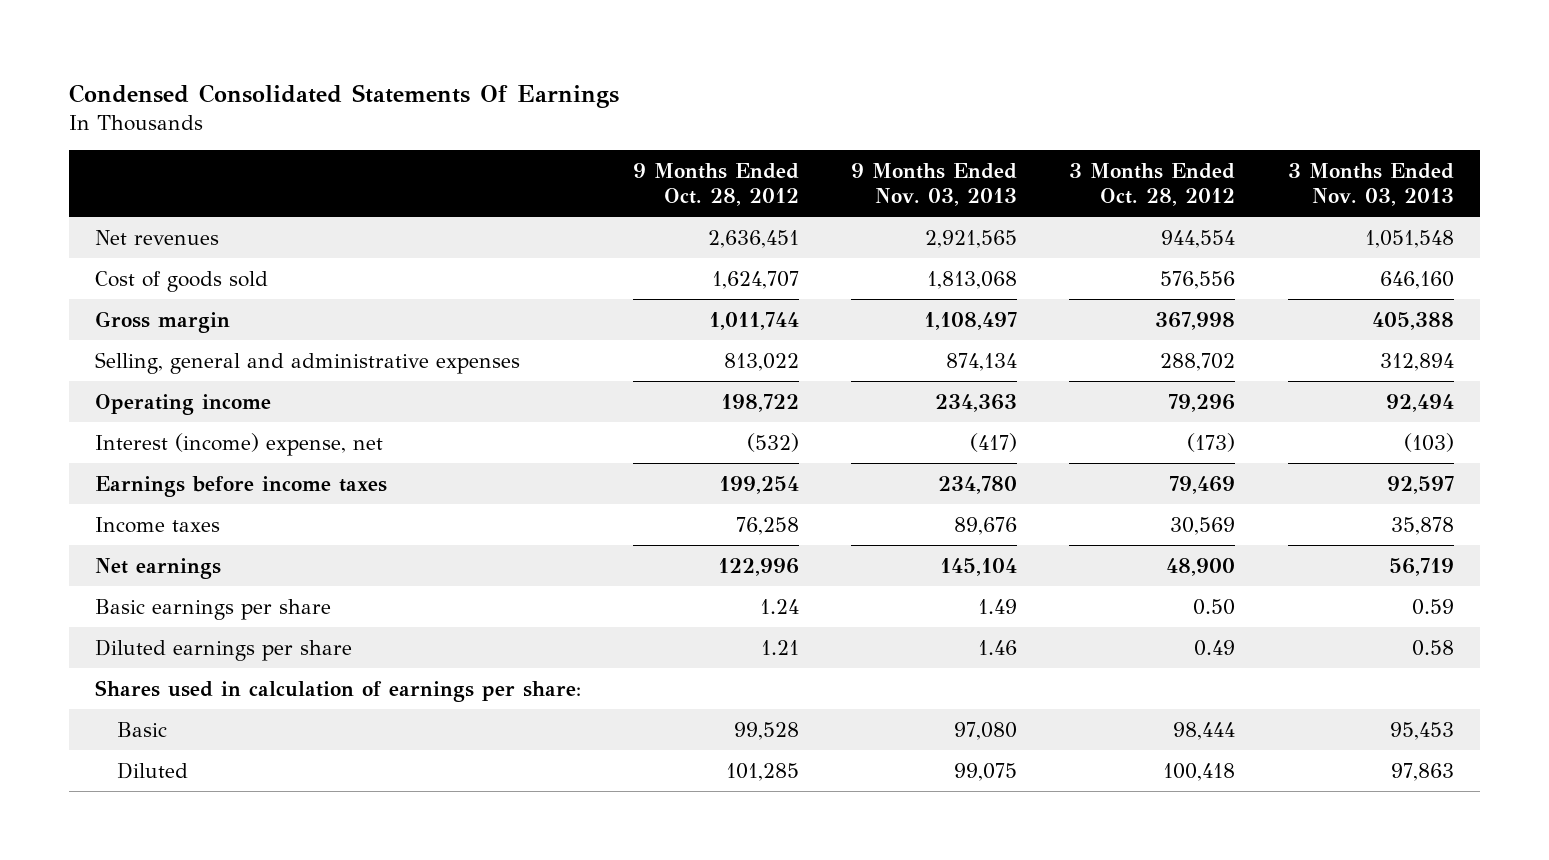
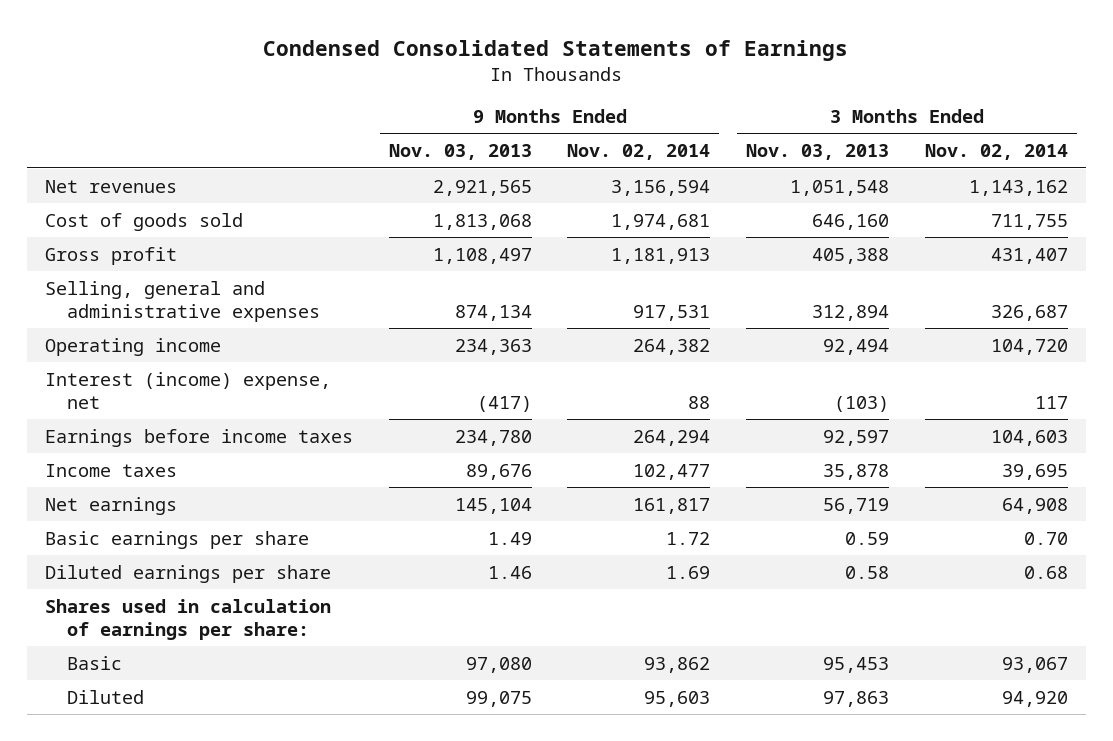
[69,83,620,108] Condensed Consolidated Statements Of Earnings -> [263,39,849,61] Condensed Consolidated Statements of Earnings
[633,163,800,206] 9 Months Ended Oct. 28, 2012 -> none
[1069,163,1236,206] 3 Months Ended Oct. 28, 2012 -> none
none -> [567,144,711,161] Nov. 02, 2014
none -> [924,144,1068,161] Nov. 02, 2014
[95,310,231,333] Gross margin -> [45,246,178,265] Gross profit

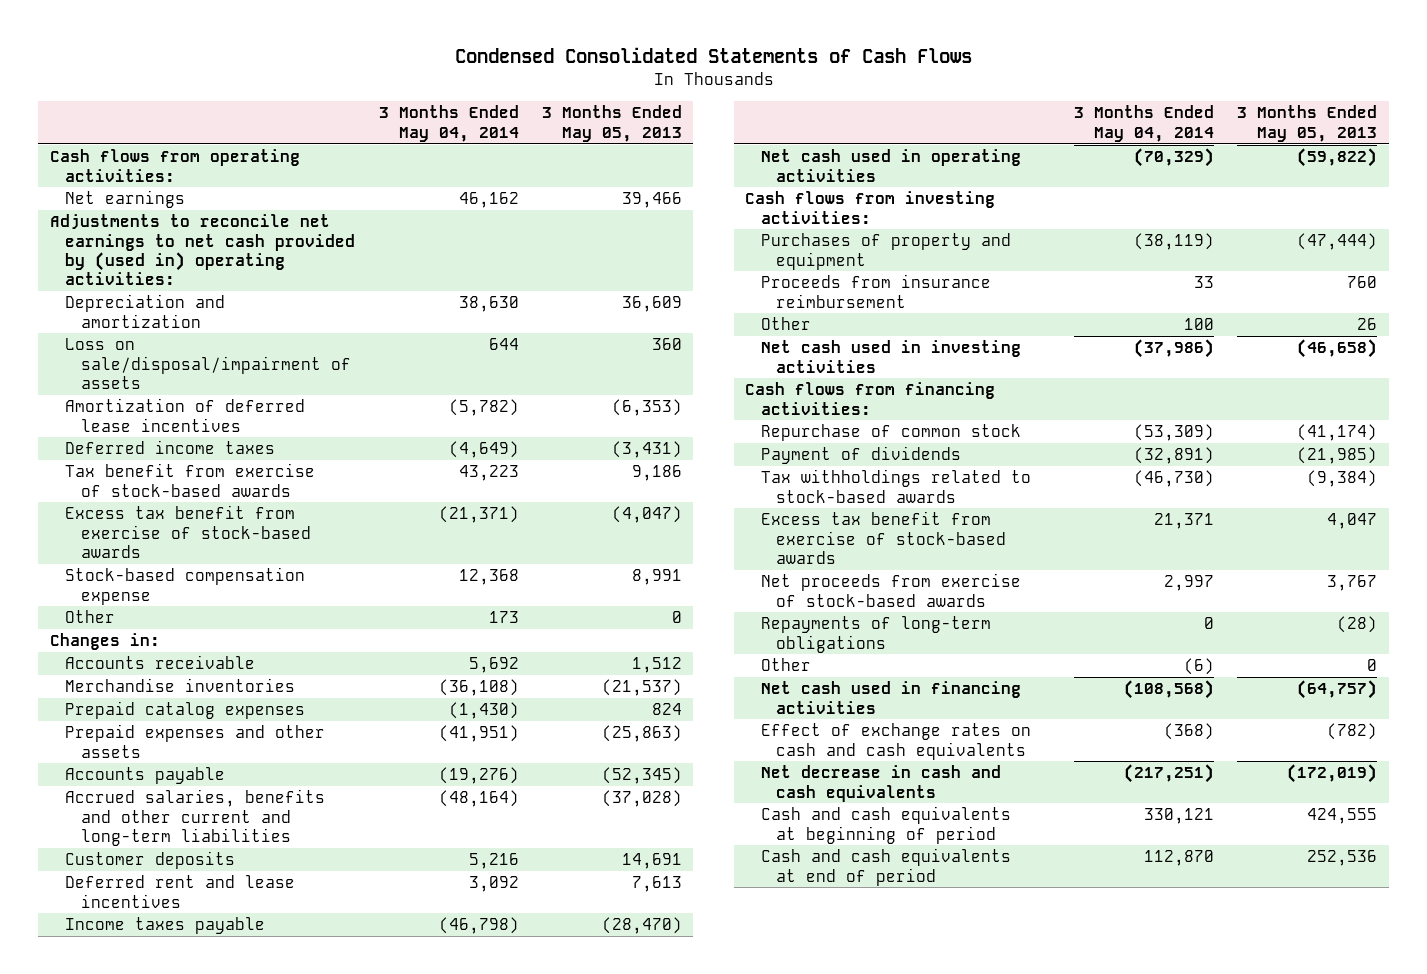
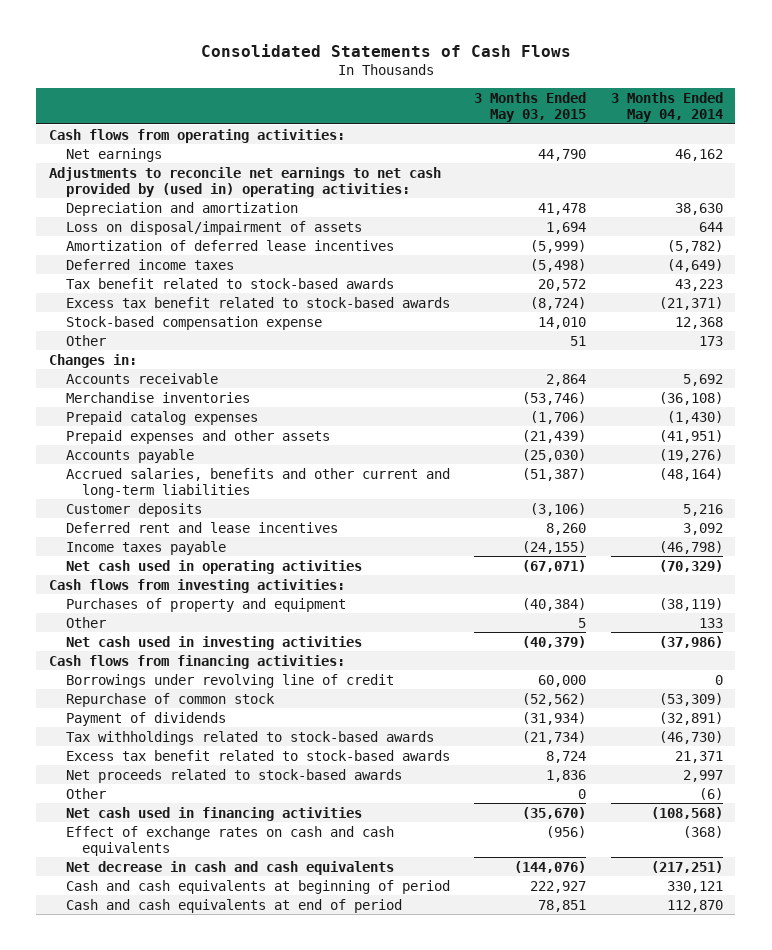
[454,47,972,64] Condensed Consolidated Statements of Cash Flows -> [200,44,571,58] Consolidated Statements of Cash Flows
[541,105,682,142] 3 Months Ended May 05, 2013 -> none
none -> [474,91,587,122] 3 Months Ended May 03, 2015
[65,338,351,389] Loss on sale/disposal/impairment of assets -> [65,220,362,235] Loss on disposal/impairment of assets
[65,463,316,497] Tax benefit from exercise of stock-based awards -> [65,277,394,289] Tax benefit related to stock-based awards
[65,505,311,558] Excess tax benefit from exercise of stock-based awards -> [65,296,450,308] Excess tax benefit related to stock-based awards
[760,274,991,308] Proceeds from insurance reimbursement -> none
[1184,318,1215,331] 100 -> [699,617,724,628] 133
none -> [65,673,394,688] Borrowings under revolving line of credit
[760,616,991,653] Repayments of long-term obligations -> none
[760,511,1007,564] Excess tax benefit from exercise of stock-based awards -> [65,749,450,761] Excess tax benefit related to stock-based awards
[760,573,1021,607] Net proceeds from exercise of stock-based awards -> [65,768,402,783] Net proceeds related to stock-based awards

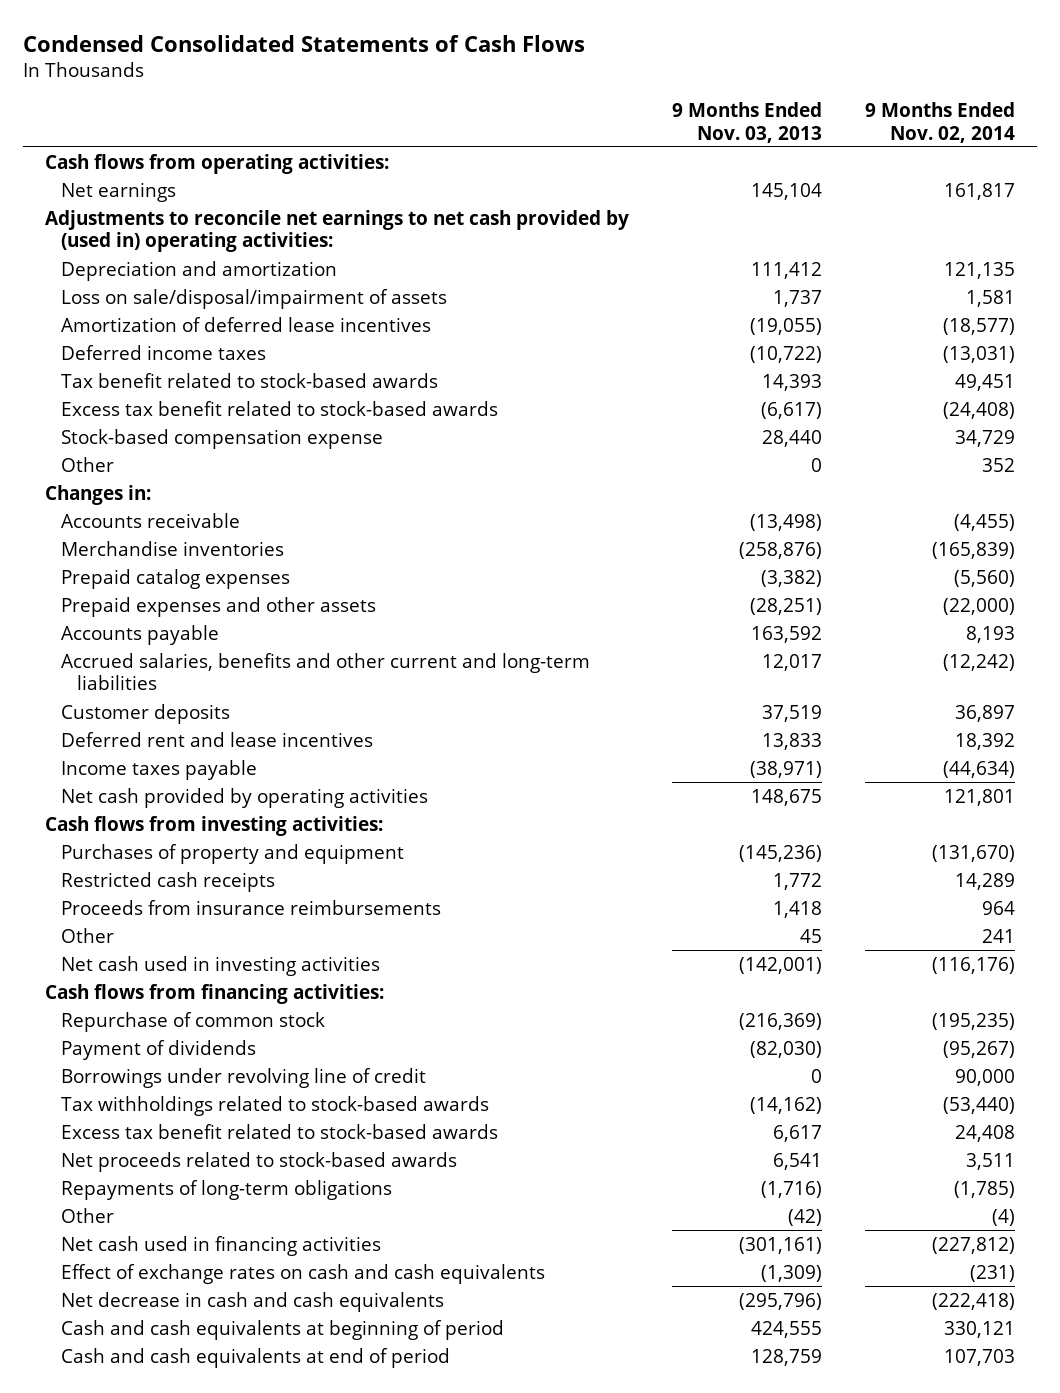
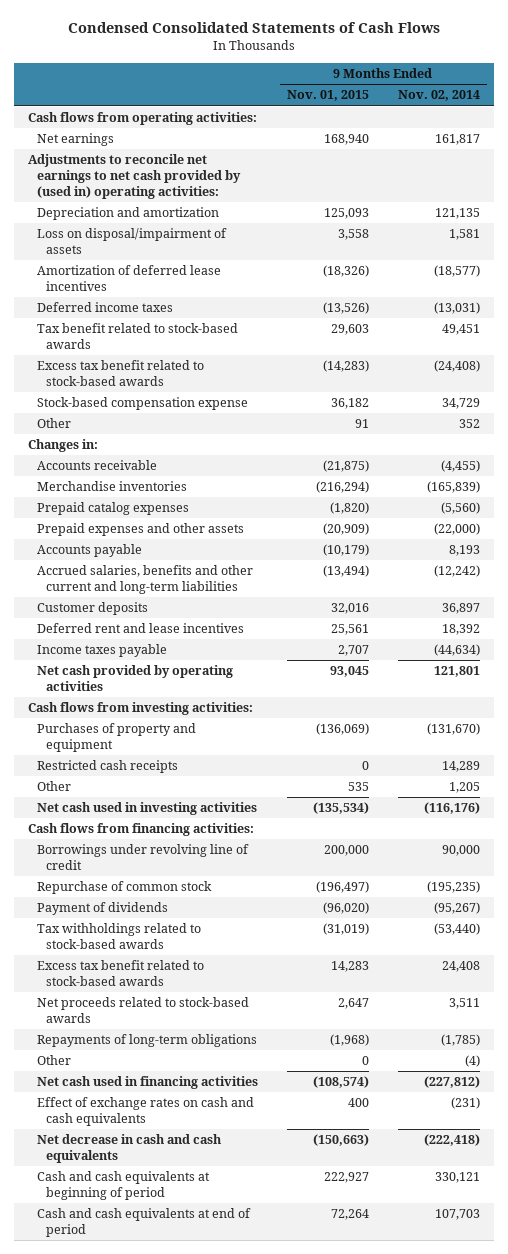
[671,101,822,143] 9 Months Ended Nov. 03, 2013 -> none
none -> [287,90,370,102] Nov. 01, 2015
[60,288,447,309] Loss on sale/disposal/impairment of assets -> [37,228,228,255] Loss on disposal/impairment of assets
[60,899,441,915] Proceeds from insurance reimbursements -> none
[982,928,1016,943] 241 -> [448,782,480,794] 1,205
[60,1067,426,1088] Borrowings under revolving line of credit -> [37,844,250,871] Borrowings under revolving line of credit

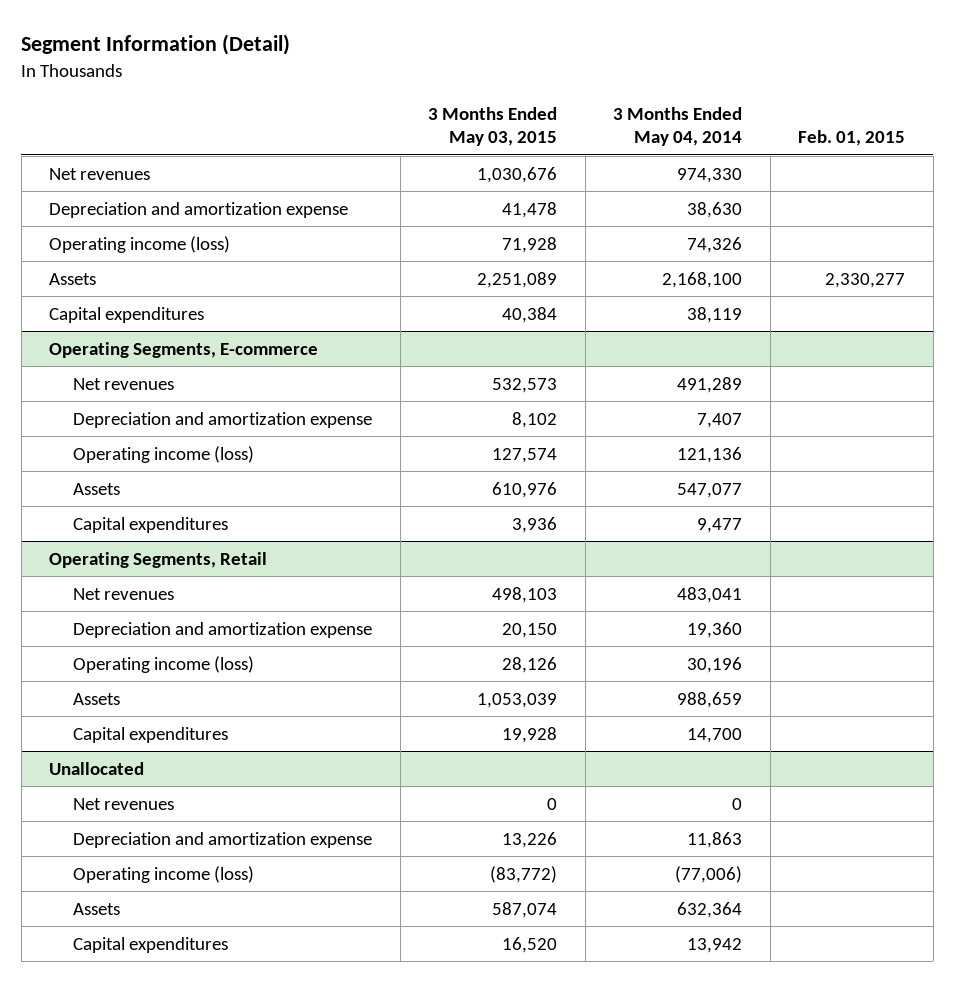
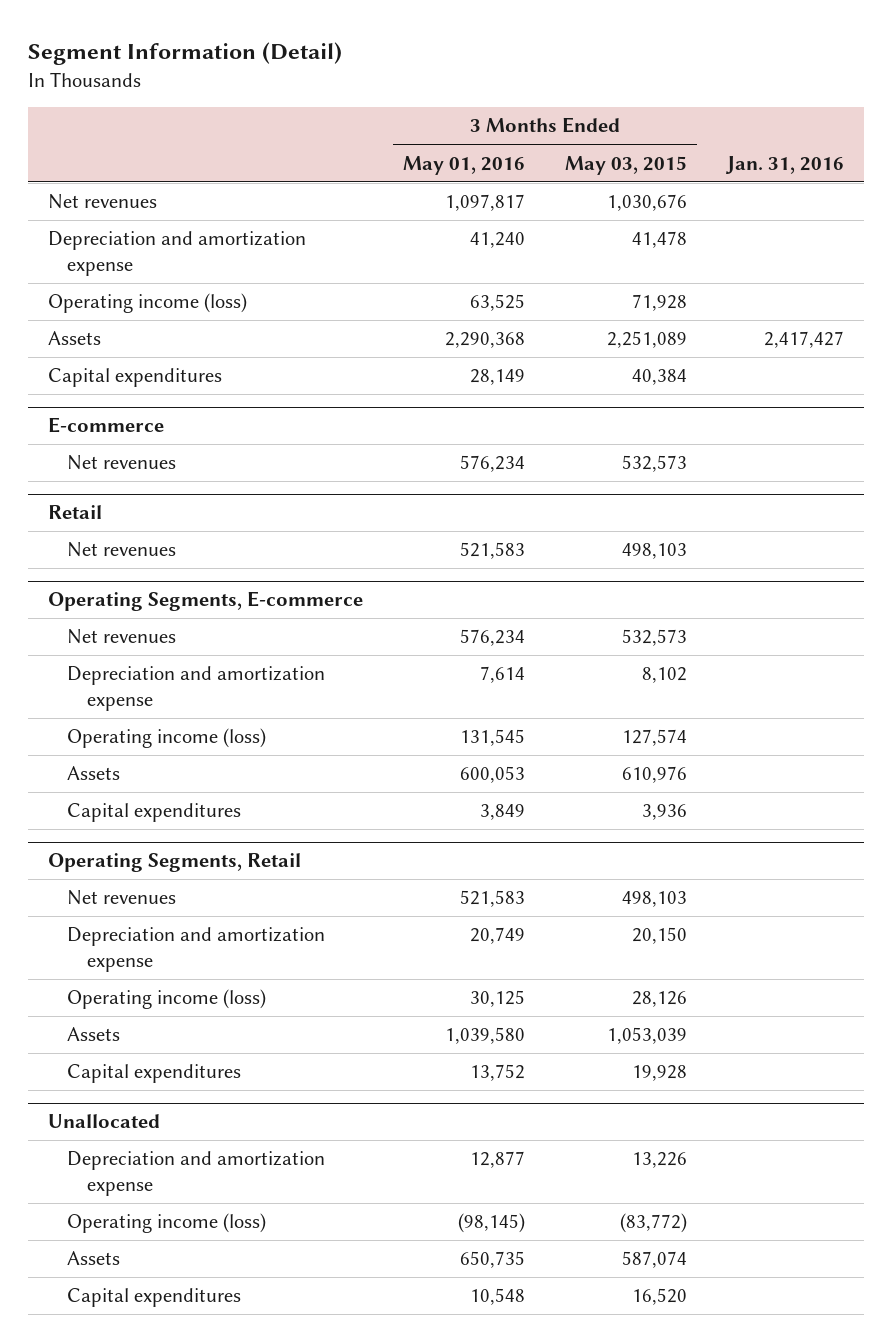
[613,106,743,147] 3 Months Ended May 04, 2014 -> none
[798,130,906,147] Feb. 01, 2015 -> none
none -> [402,155,525,175] May 01, 2016
none -> [725,155,845,174] Jan. 31, 2016
none -> [47,417,164,434] E-commerce
none -> [67,455,177,471] Net revenues
none -> [47,505,102,520] Retail
none -> [67,542,177,558] Net revenues
[73,797,175,810] Net revenues -> none

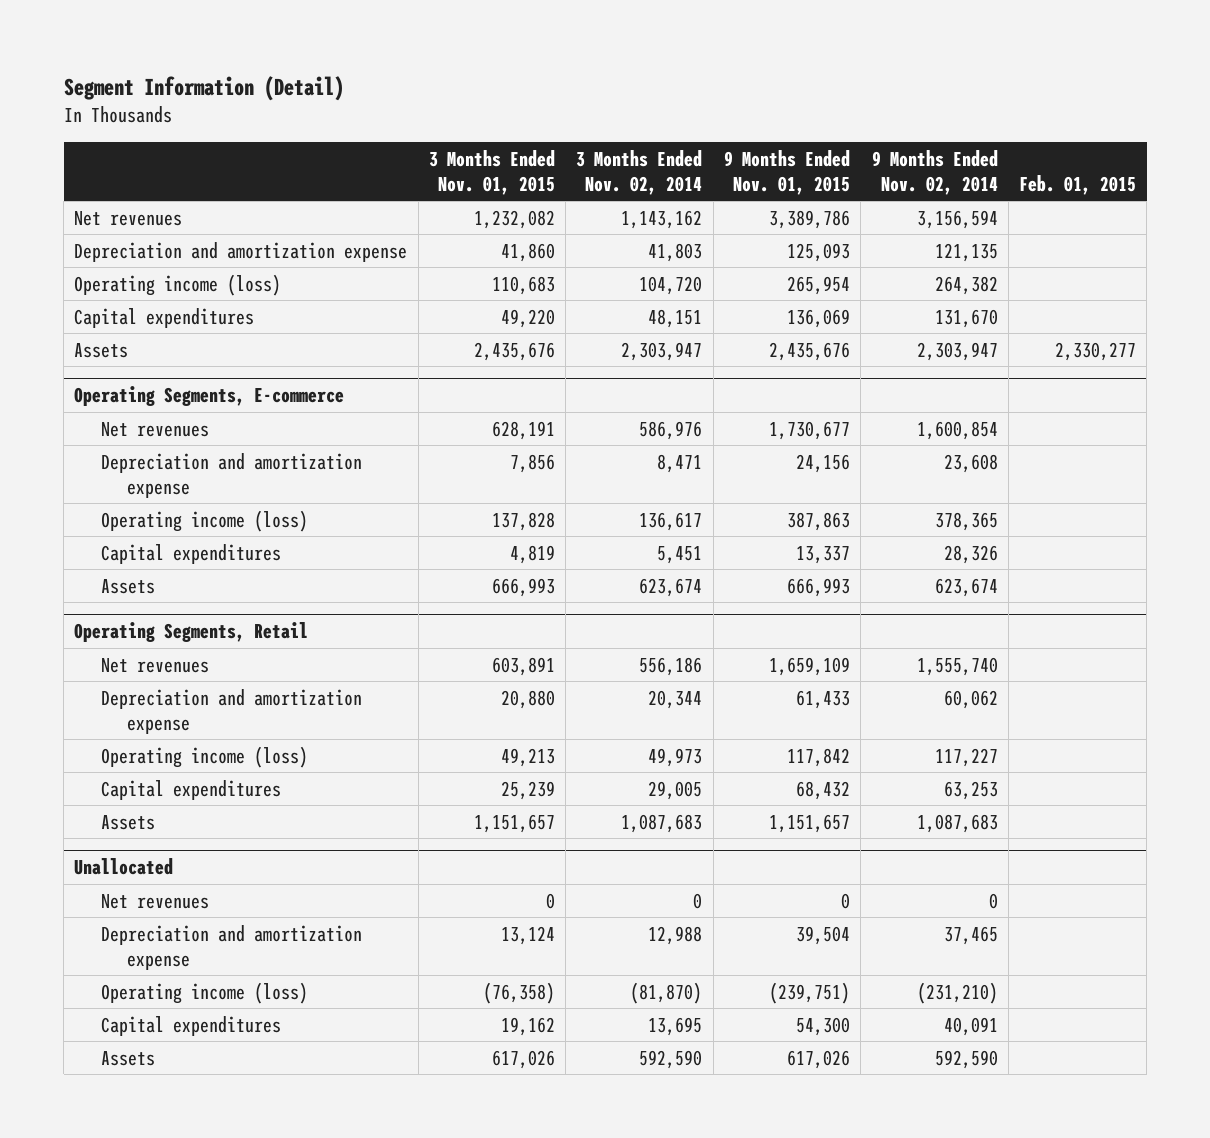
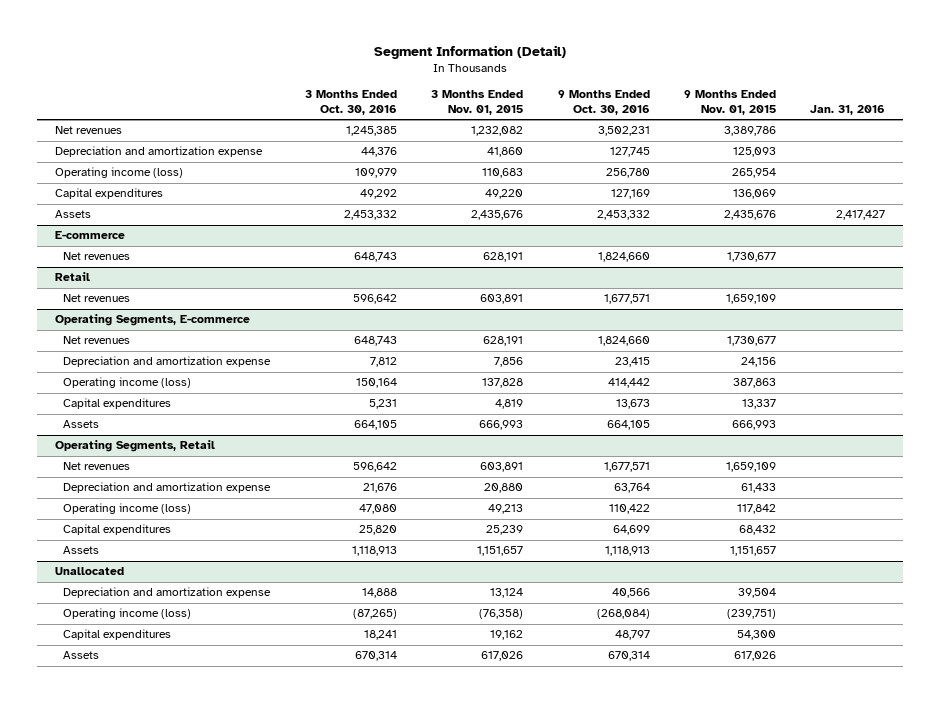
[576,149,703,195] 3 Months Ended Nov. 02, 2014 -> none
[871,149,998,195] 9 Months Ended Nov. 02, 2014 -> none
[1019,174,1137,195] Feb. 01, 2015 -> none
none -> [304,89,397,116] 3 Months Ended Oct. 30, 2016
none -> [557,89,650,116] 9 Months Ended Oct. 30, 2016
none -> [810,105,886,116] Jan. 31, 2016
none -> [54,231,125,240] E-commerce
none -> [63,252,131,261] Net revenues
none -> [54,272,90,282] Retail
none -> [63,294,131,303] Net revenues
[100,893,209,909] Net revenues -> none

